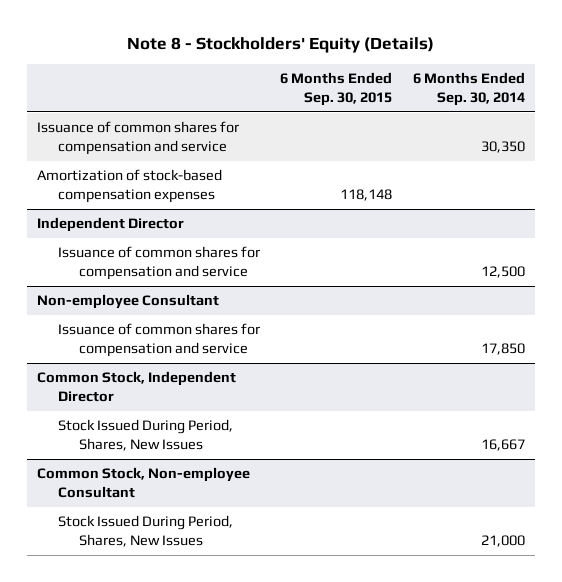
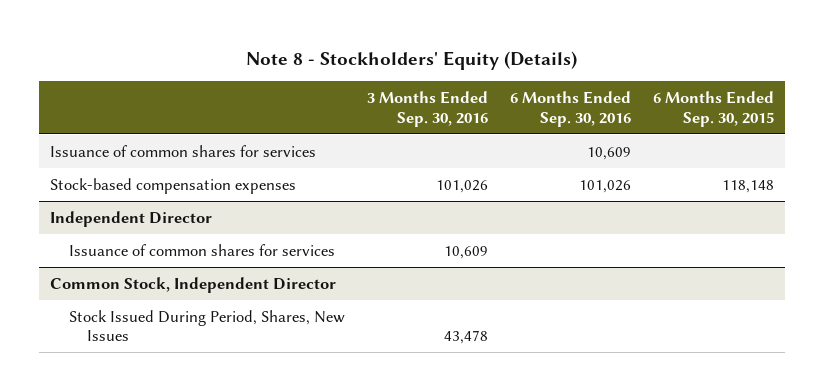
[412,72,525,106] 6 Months Ended Sep. 30, 2014 -> none
none -> [366,91,488,127] 3 Months Ended Sep. 30, 2016
none -> [509,91,631,127] 6 Months Ended Sep. 30, 2016
[36,121,239,155] Issuance of common shares for compensation and service -> [50,144,317,157] Issuance of common shares for services
[36,169,222,203] Amortization of stock-based compensation expenses -> [50,177,297,194] Stock-based compensation expenses
[36,294,219,310] Non-employee Consultant -> none
[57,323,260,357] Issuance of common shares for compensation and service -> none
[57,246,260,280] Issuance of common shares for compensation and service -> [68,243,335,256] Issuance of common shares for services
[36,467,250,498] Common Stock, Non-employee Consultant -> none
[57,515,233,547] Stock Issued During Period, Shares, New Issues -> none

